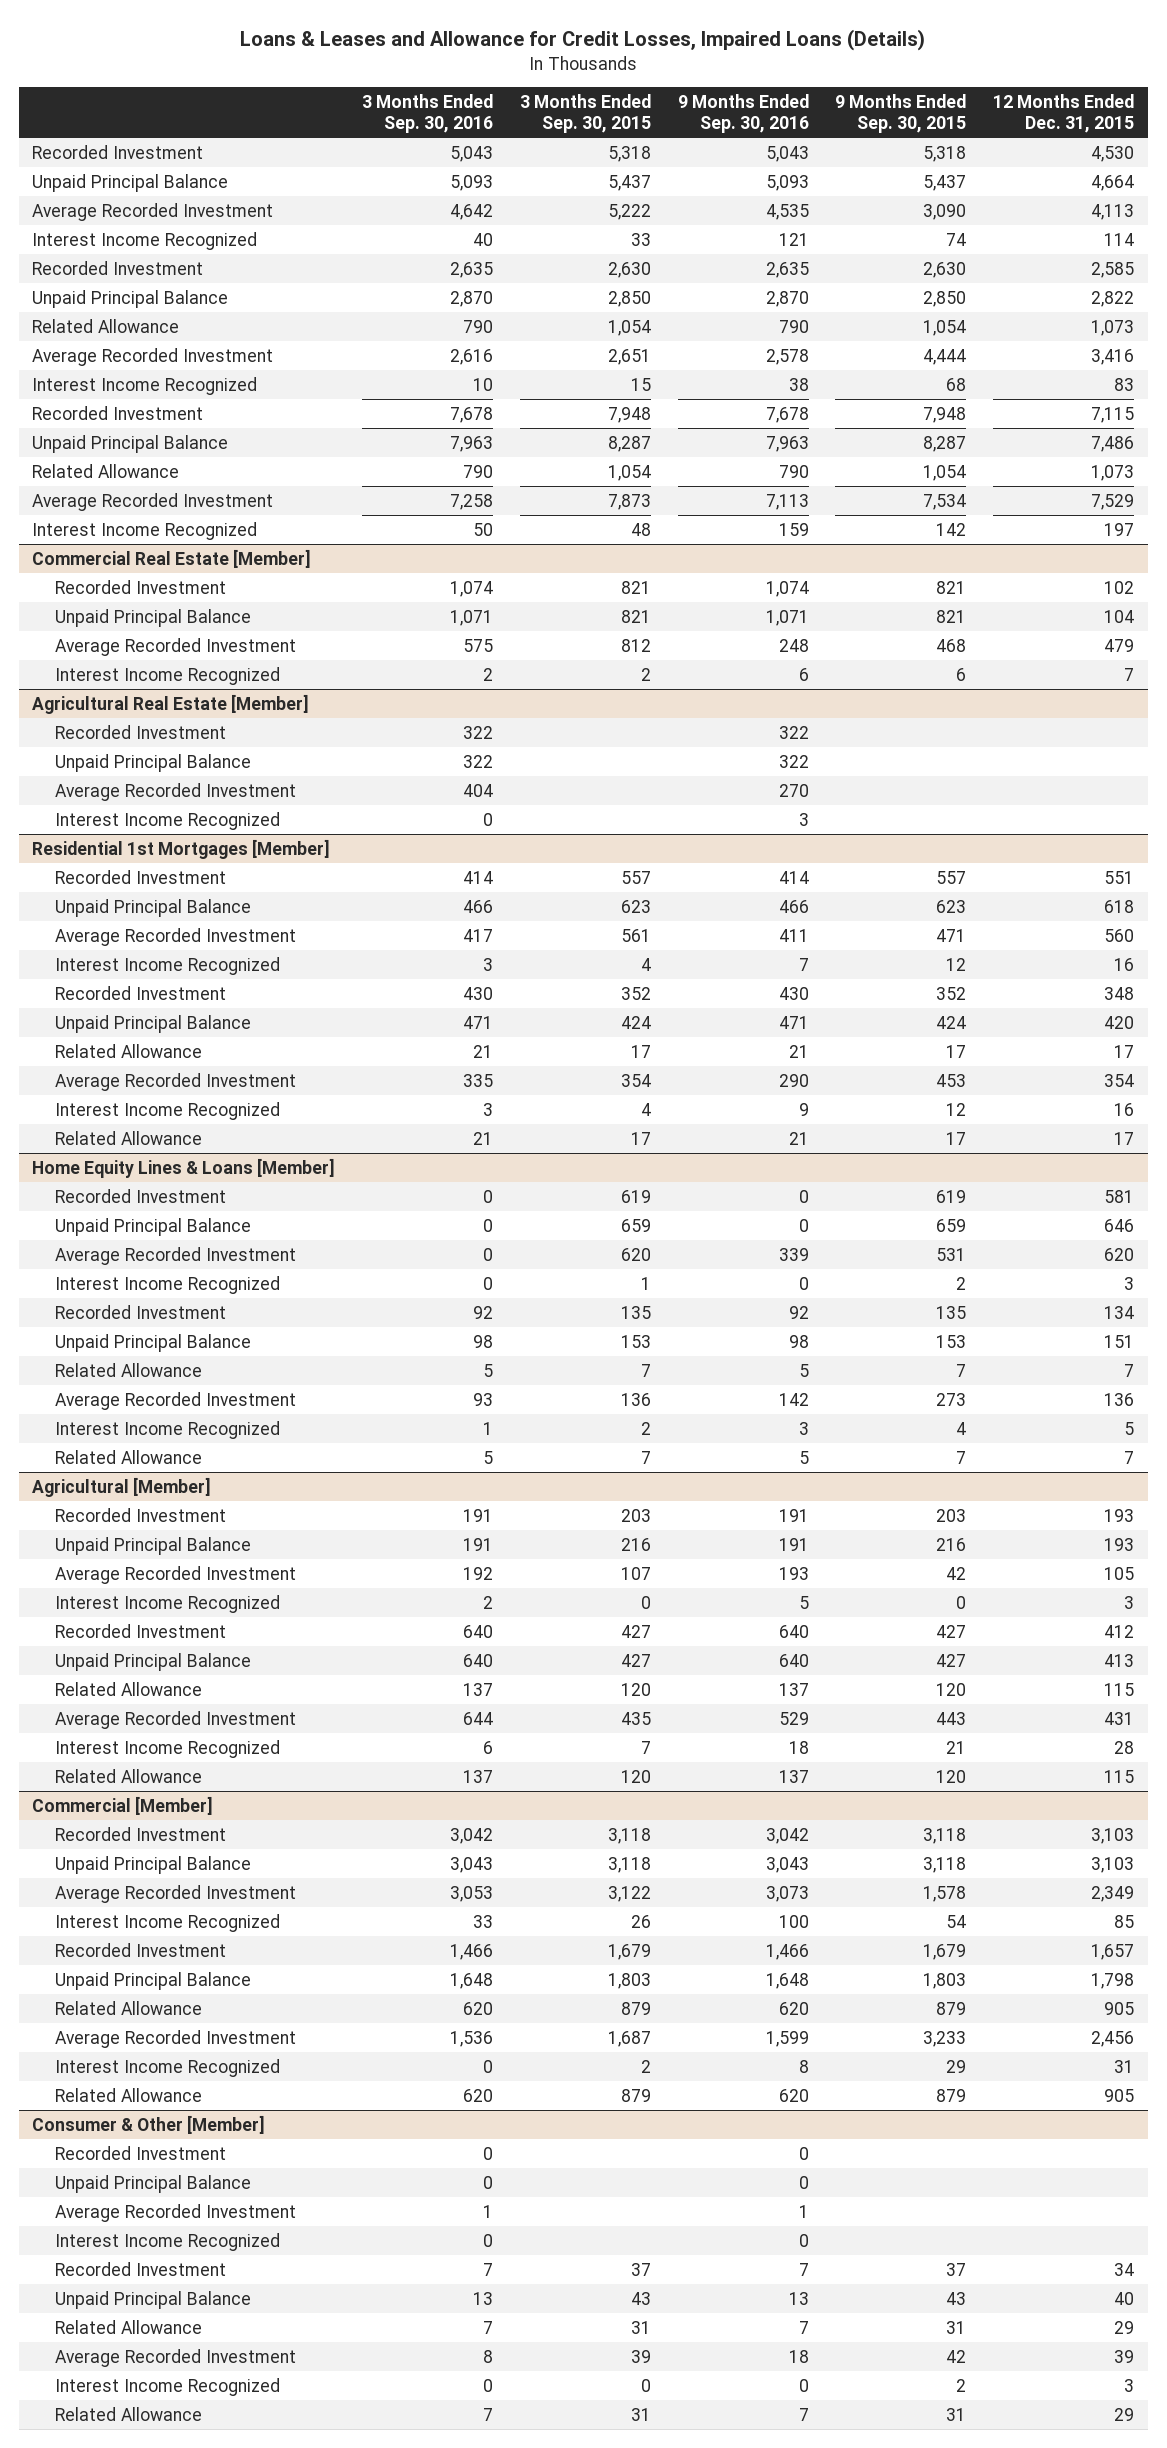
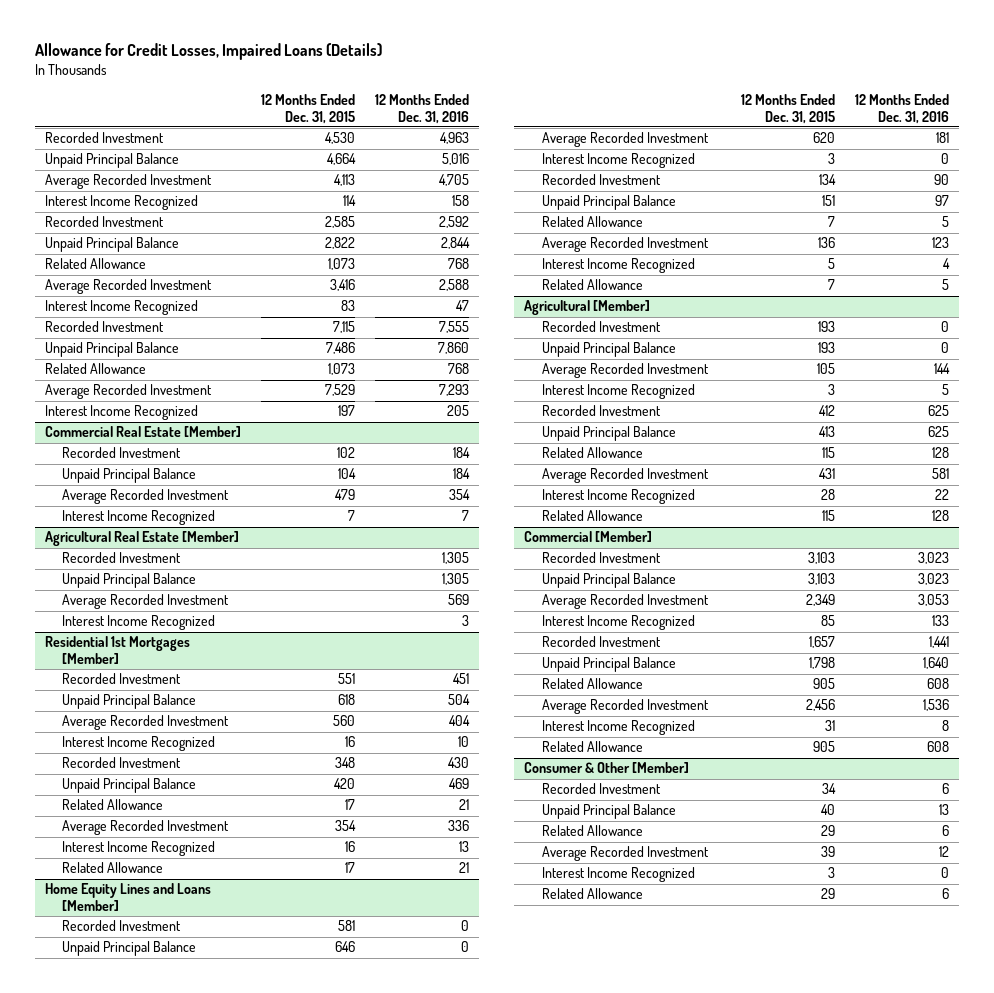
[240,29,926,52] Loans & Leases and Allowance for Credit Losses, Impaired Loans (Details) -> [34,43,382,61] Allowance for Credit Losses, Impaired Loans (Details)
[362,93,494,134] 3 Months Ended Sep. 30, 2016 -> none
[519,93,651,134] 3 Months Ended Sep. 30, 2015 -> none
[677,93,809,134] 9 Months Ended Sep. 30, 2016 -> none
[835,93,967,134] 9 Months Ended Sep. 30, 2015 -> none
none -> [375,93,470,124] 12 Months Ended Dec. 31, 2016
[32,1157,336,1178] Home Equity Lines & Loans [Member] -> [44,883,211,912] Home Equity Lines and Loans [Member]
[54,2145,226,2160] Recorded Investment -> none
[54,2174,251,2193] Unpaid Principal Balance -> none
[54,2203,296,2222] Average Recorded Investment -> none
[54,2232,280,2251] Interest Income Recognized -> none

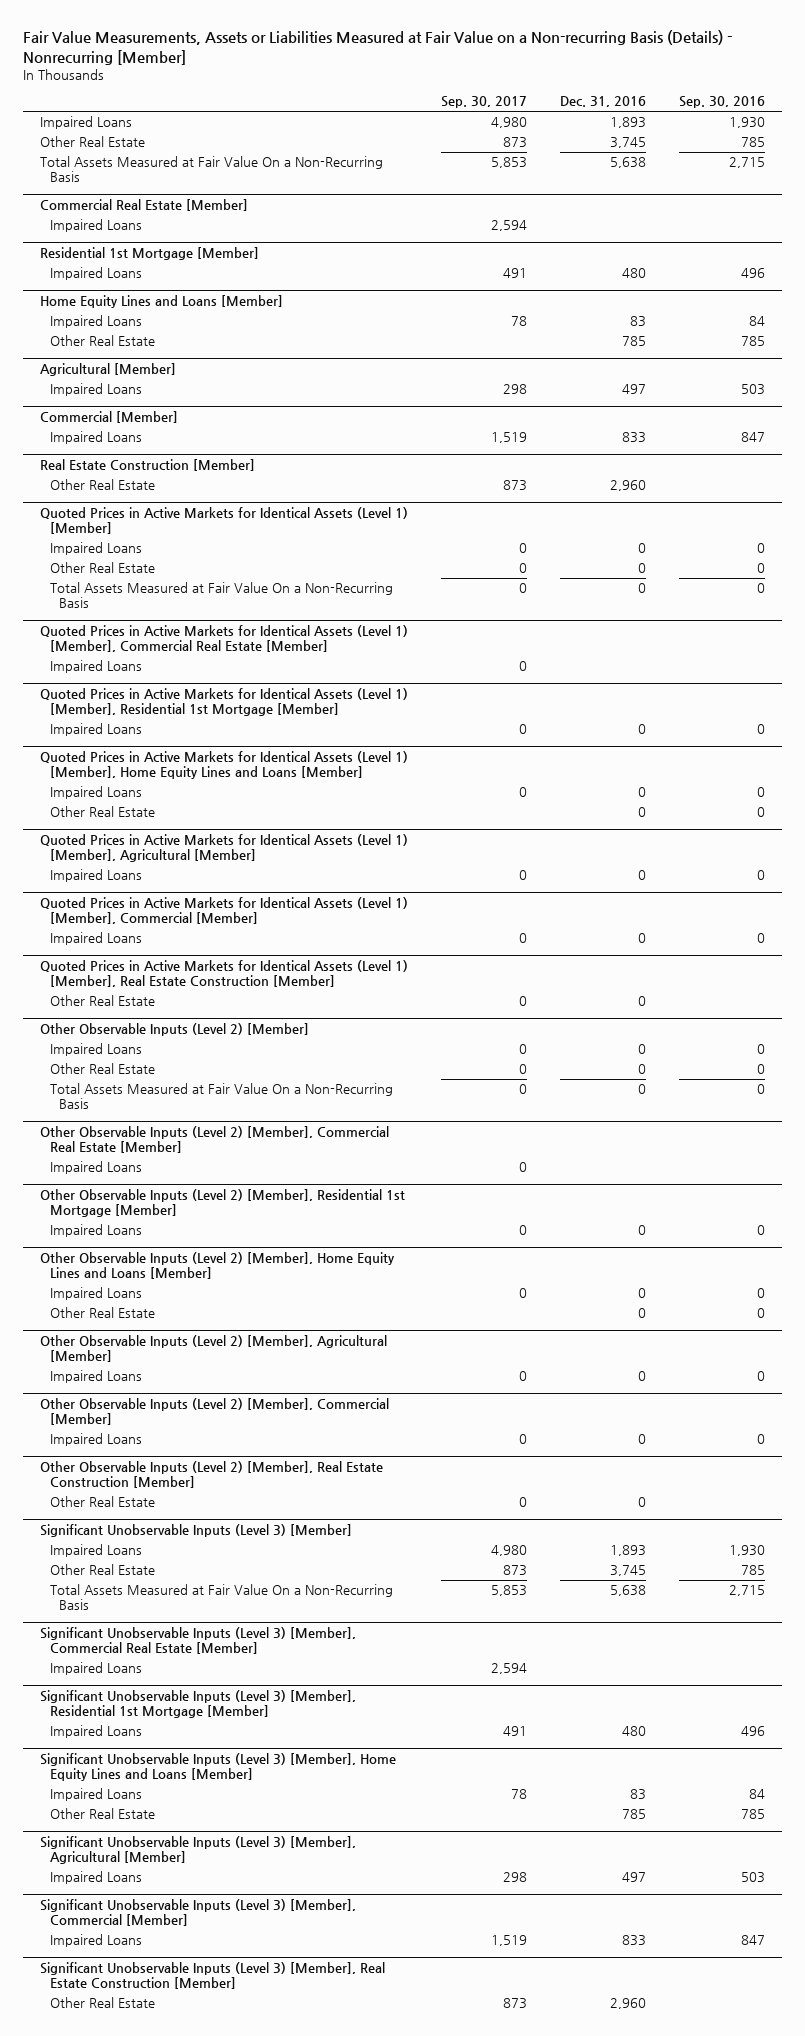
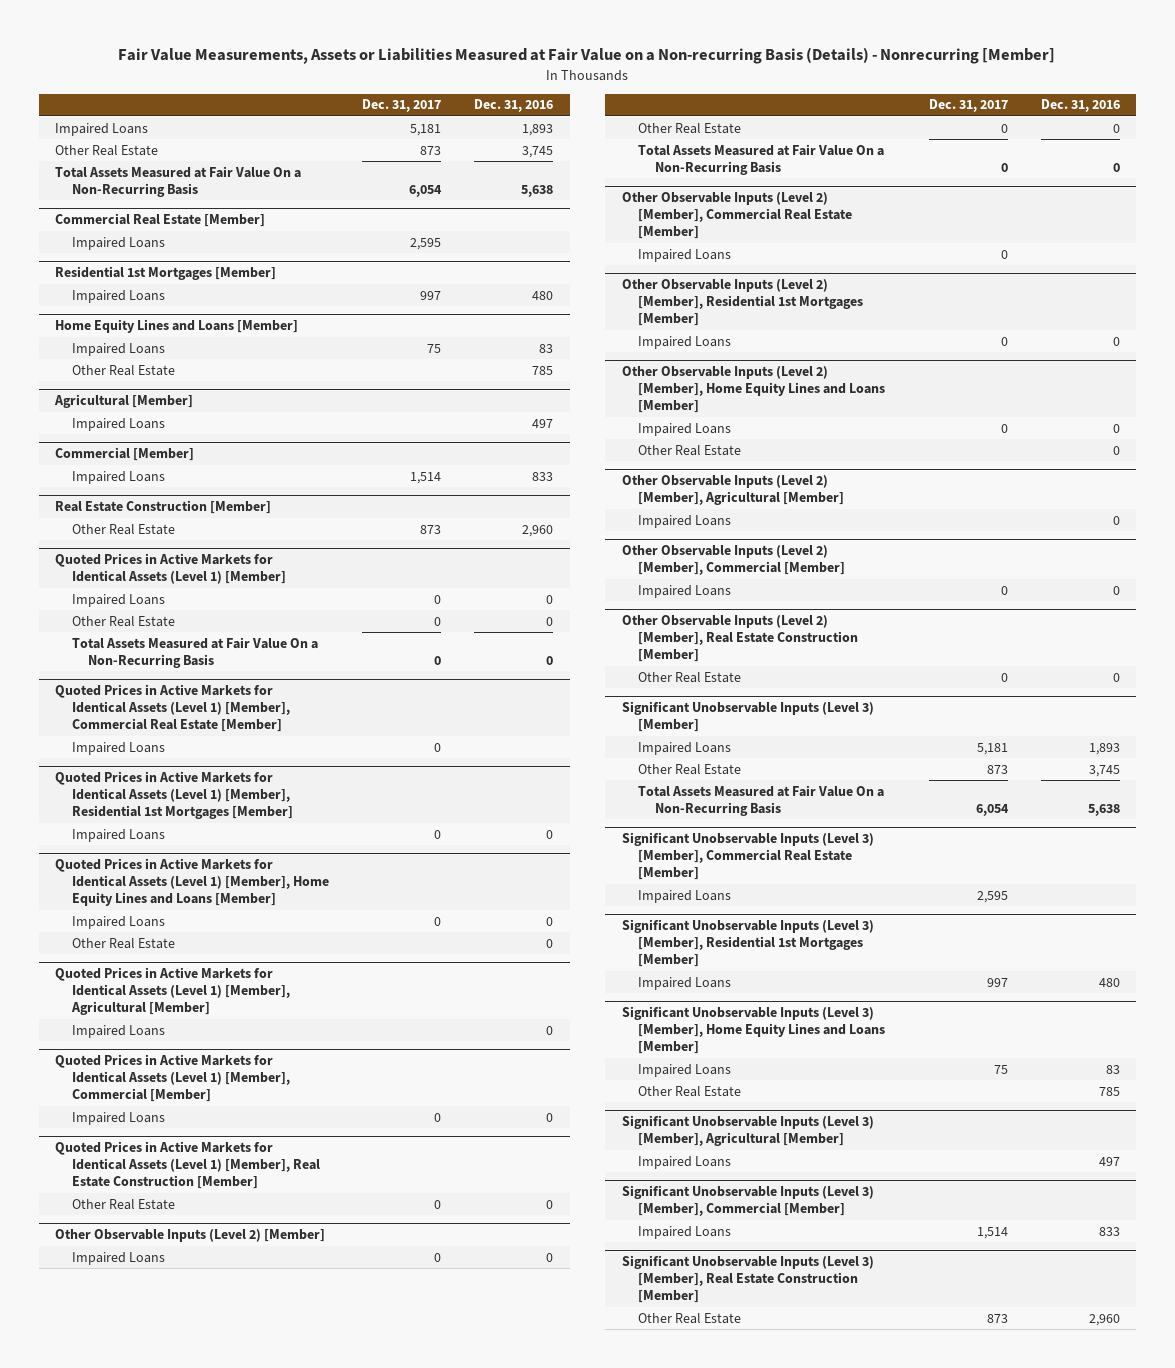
[440,96,527,109] Sep. 30, 2017 -> none
[679,96,766,109] Sep. 30, 2016 -> none
none -> [361,99,441,113] Dec. 31, 2017
[39,246,259,260] Residential 1st Mortgage [Member] -> [55,266,277,281] Residential 1st Mortgages [Member]
[39,687,408,716] Quoted Prices in Active Markets for Identical Assets (Level 1) [Member], Residential 1st Mortgage [Member] -> [55,771,293,820] Quoted Prices in Active Markets for Identical Assets (Level 1) [Member], Residential 1st Mortgages [Member]
[39,1188,405,1217] Other Observable Inputs (Level 2) [Member], Residential 1st Mortgage [Member] -> [621,279,864,327] Other Observable Inputs (Level 2) [Member], Residential 1st Mortgages [Member]
[39,1689,356,1718] Significant Unobservable Inputs (Level 3) [Member], Residential 1st Mortgage [Member] -> [621,919,874,968] Significant Unobservable Inputs (Level 3) [Member], Residential 1st Mortgages [Member]

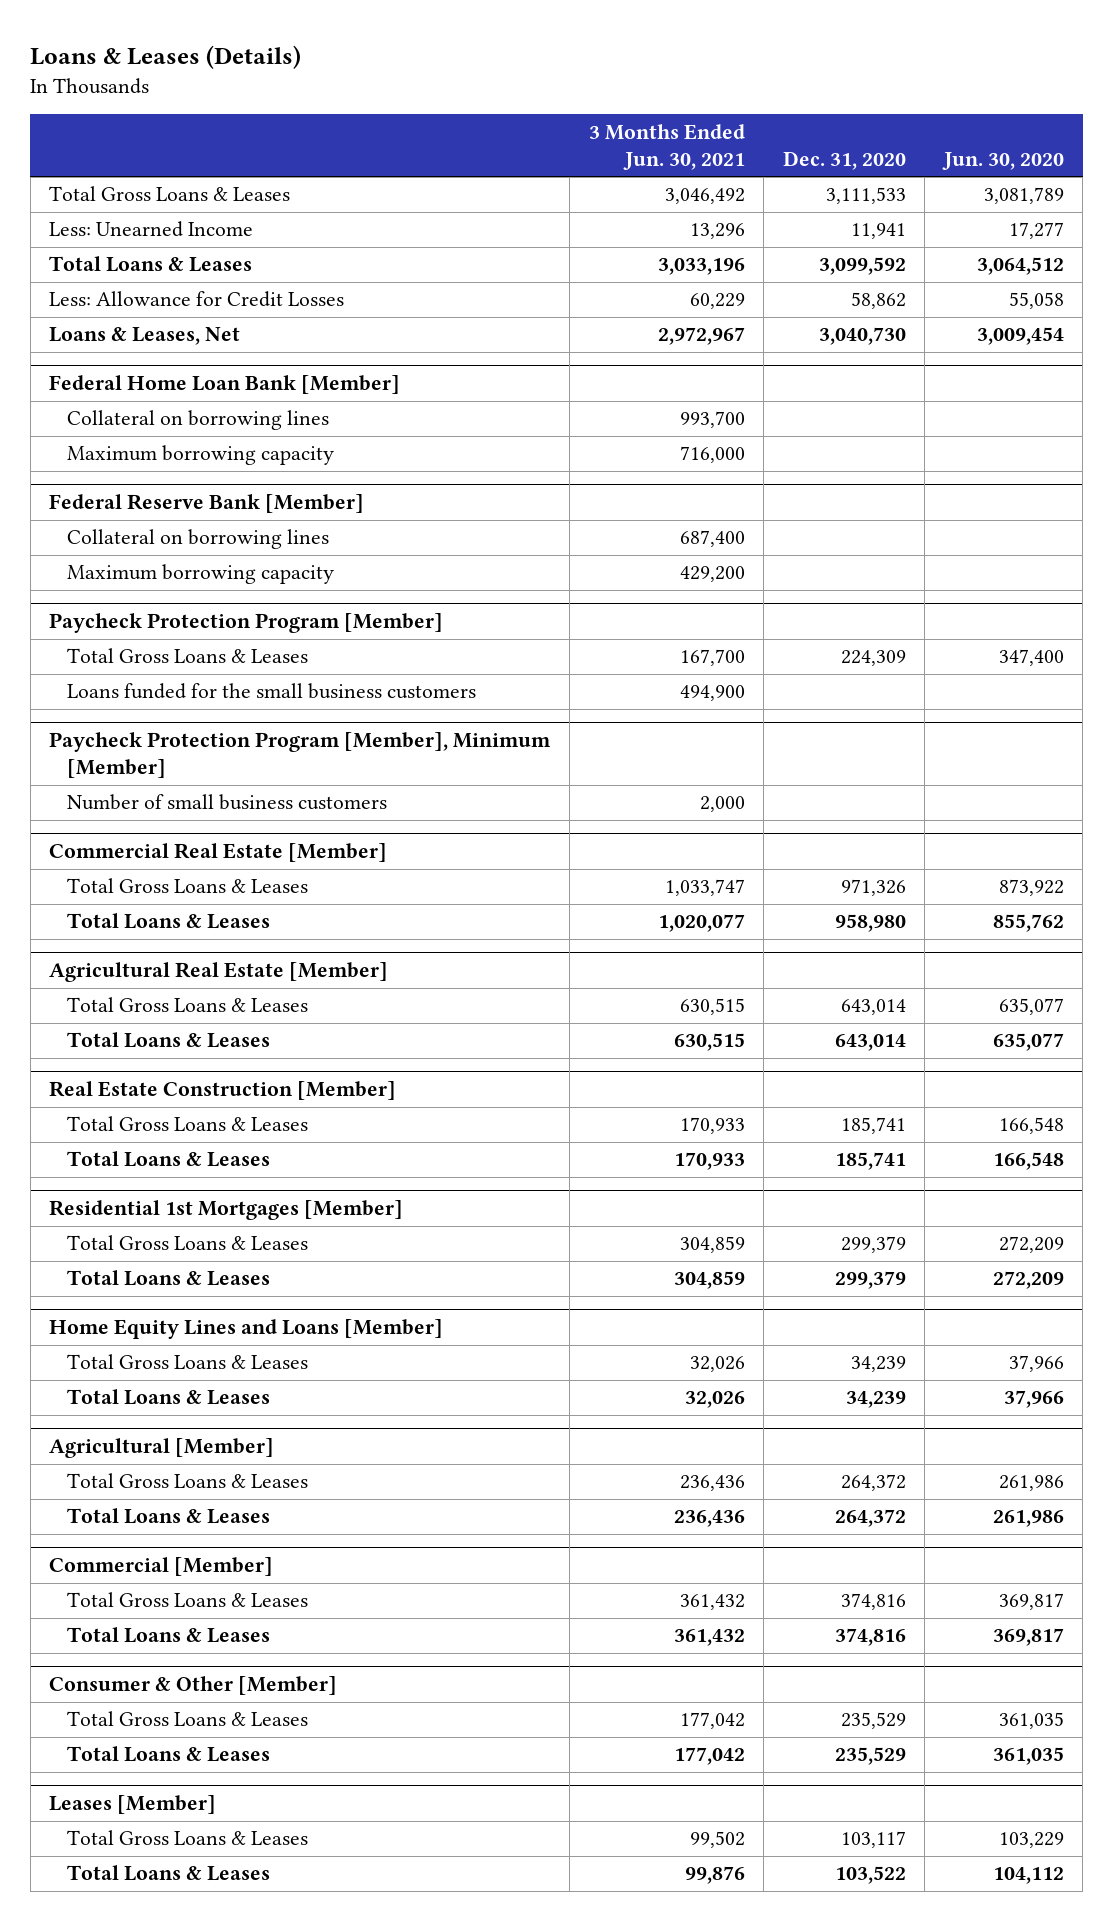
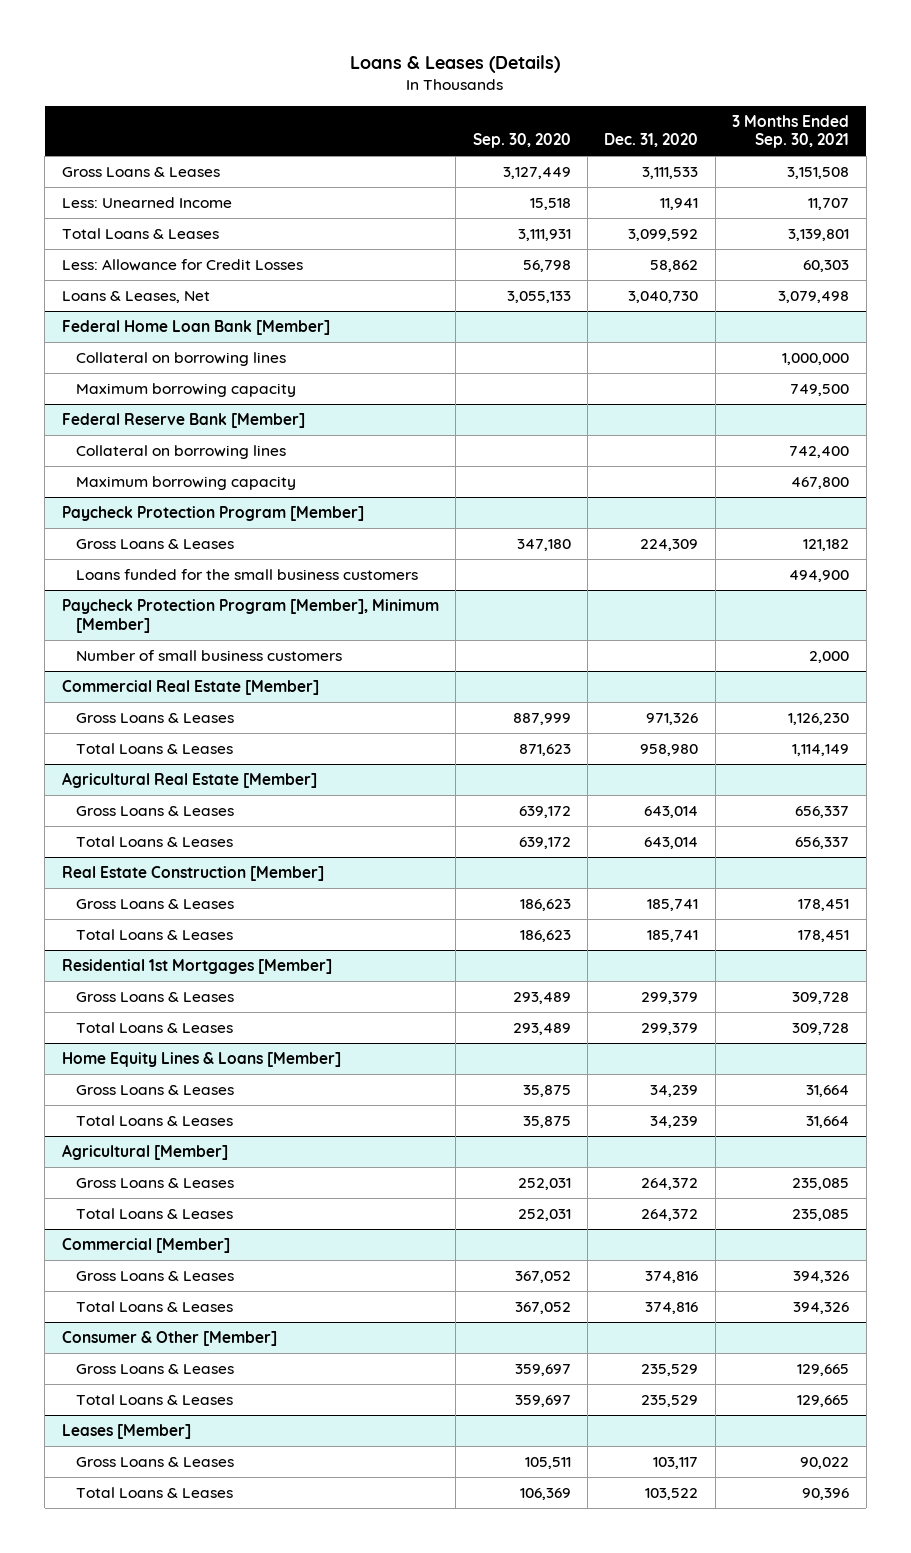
[588,123,745,170] 3 Months Ended Jun. 30, 2021 -> none
[941,151,1064,170] Jun. 30, 2020 -> none
none -> [472,133,571,149] Sep. 30, 2020
none -> [732,114,850,149] 3 Months Ended Sep. 30, 2021
[49,186,291,202] Total Gross Loans & Leases -> [61,167,220,178] Gross Loans & Leases
[67,648,309,664] Total Gross Loans & Leases -> [76,539,235,550] Gross Loans & Leases
[67,878,309,894] Total Gross Loans & Leases -> [76,713,235,724] Gross Loans & Leases
[67,997,309,1013] Total Gross Loans & Leases -> [76,806,235,817] Gross Loans & Leases
[67,1116,309,1132] Total Gross Loans & Leases -> [76,899,235,910] Gross Loans & Leases
[67,1235,309,1251] Total Gross Loans & Leases -> [76,992,235,1003] Gross Loans & Leases
[49,1319,444,1340] Home Equity Lines and Loans [Member] -> [61,1052,341,1068] Home Equity Lines & Loans [Member]
[67,1354,309,1370] Total Gross Loans & Leases -> [76,1085,235,1096] Gross Loans & Leases
[67,1473,309,1489] Total Gross Loans & Leases -> [76,1178,235,1189] Gross Loans & Leases
[67,1592,309,1608] Total Gross Loans & Leases -> [76,1271,235,1282] Gross Loans & Leases
[67,1711,309,1727] Total Gross Loans & Leases -> [76,1364,235,1375] Gross Loans & Leases
[67,1830,309,1846] Total Gross Loans & Leases -> [76,1457,235,1468] Gross Loans & Leases

